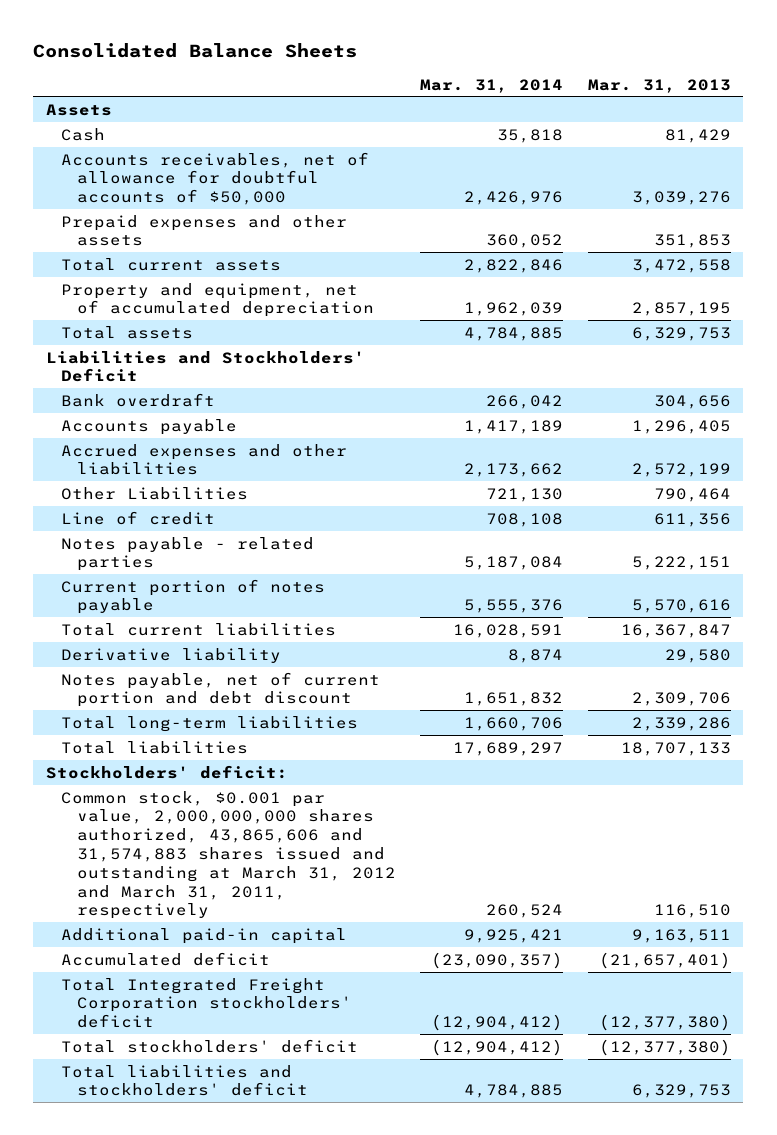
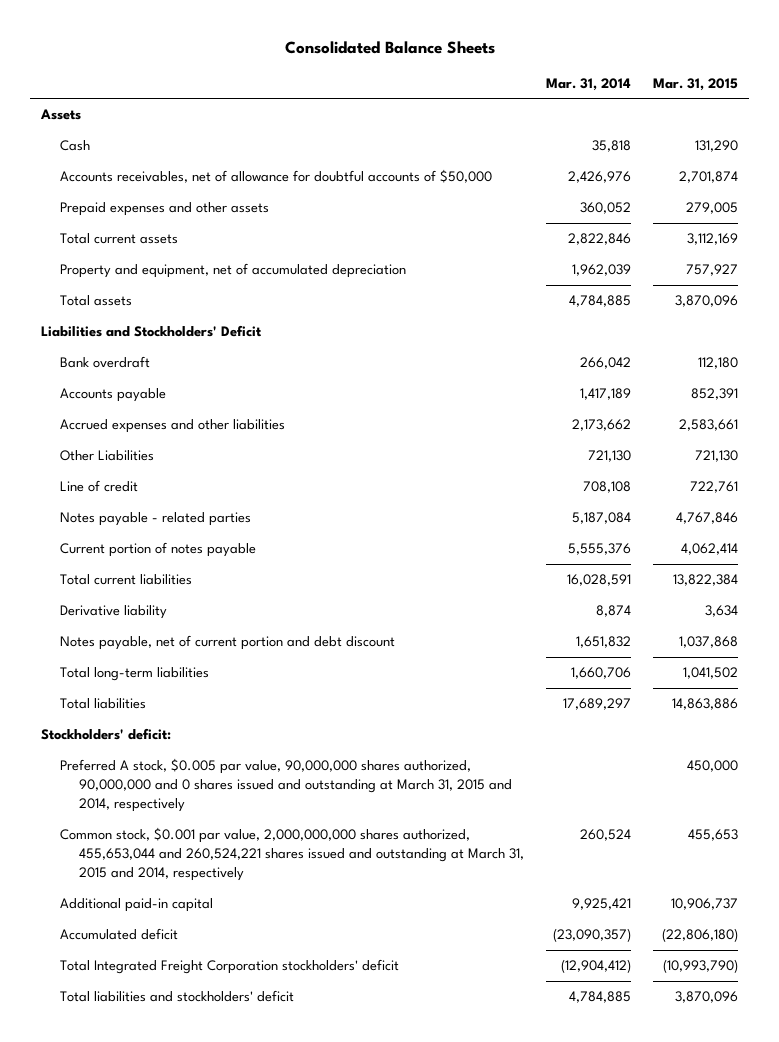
[587,78,731,93] Mar. 31, 2013 -> none
none -> [653,77,739,91] Mar. 31, 2015
none -> [59,758,512,813] Preferred A stock, $0.005 par value, 90,000,000 shares authorized, 90,000,000 and 0 shares issued and outstanding at March 31, 2015 and 2014, respectively
[61,790,396,920] Common stock, $0.001 par value, 2,000,000,000 shares authorized, 43,865,606 and 31,574,883 shares issued and outstanding at March 31, 2012 and March 31, 2011, respectively -> [59,827,524,882] Common stock, $0.001 par value, 2,000,000,000 shares authorized, 455,653,044 and 260,524,221 shares issued and outstanding at March 31, 2015 and 2014, respectively
[61,1038,359,1053] Total stockholders' deficit -> none

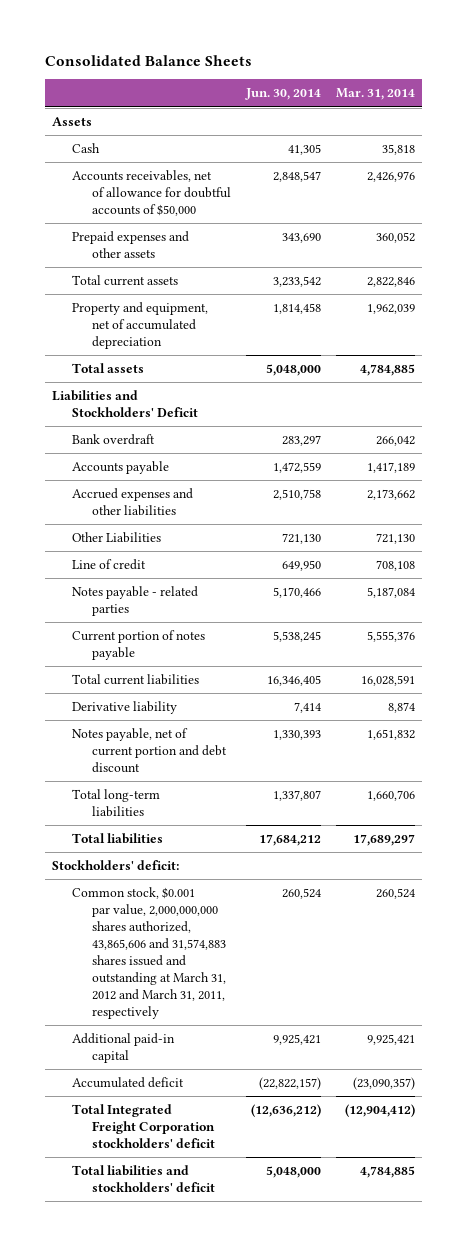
[653,77,739,91] Mar. 31, 2015 -> none
none -> [245,88,322,101] Jun. 30, 2014
[59,758,512,813] Preferred A stock, $0.005 par value, 90,000,000 shares authorized, 90,000,000 and 0 shares issued and outstanding at March 31, 2015 and 2014, respectively -> none
[59,827,524,882] Common stock, $0.001 par value, 2,000,000,000 shares authorized, 455,653,044 and 260,524,221 shares issued and outstanding at March 31, 2015 and 2014, respectively -> [72,886,227,1019] Common stock, $0.001 par value, 2,000,000,000 shares authorized, 43,865,606 and 31,574,883 shares issued and outstanding at March 31, 2012 and March 31, 2011, respectively

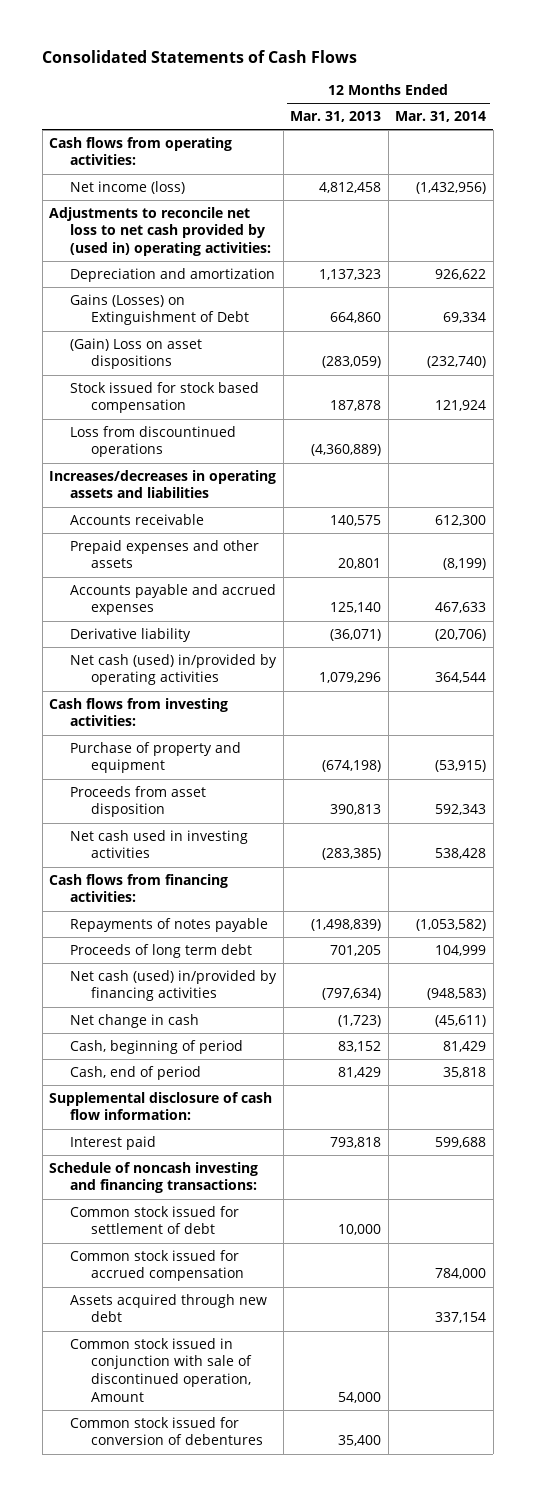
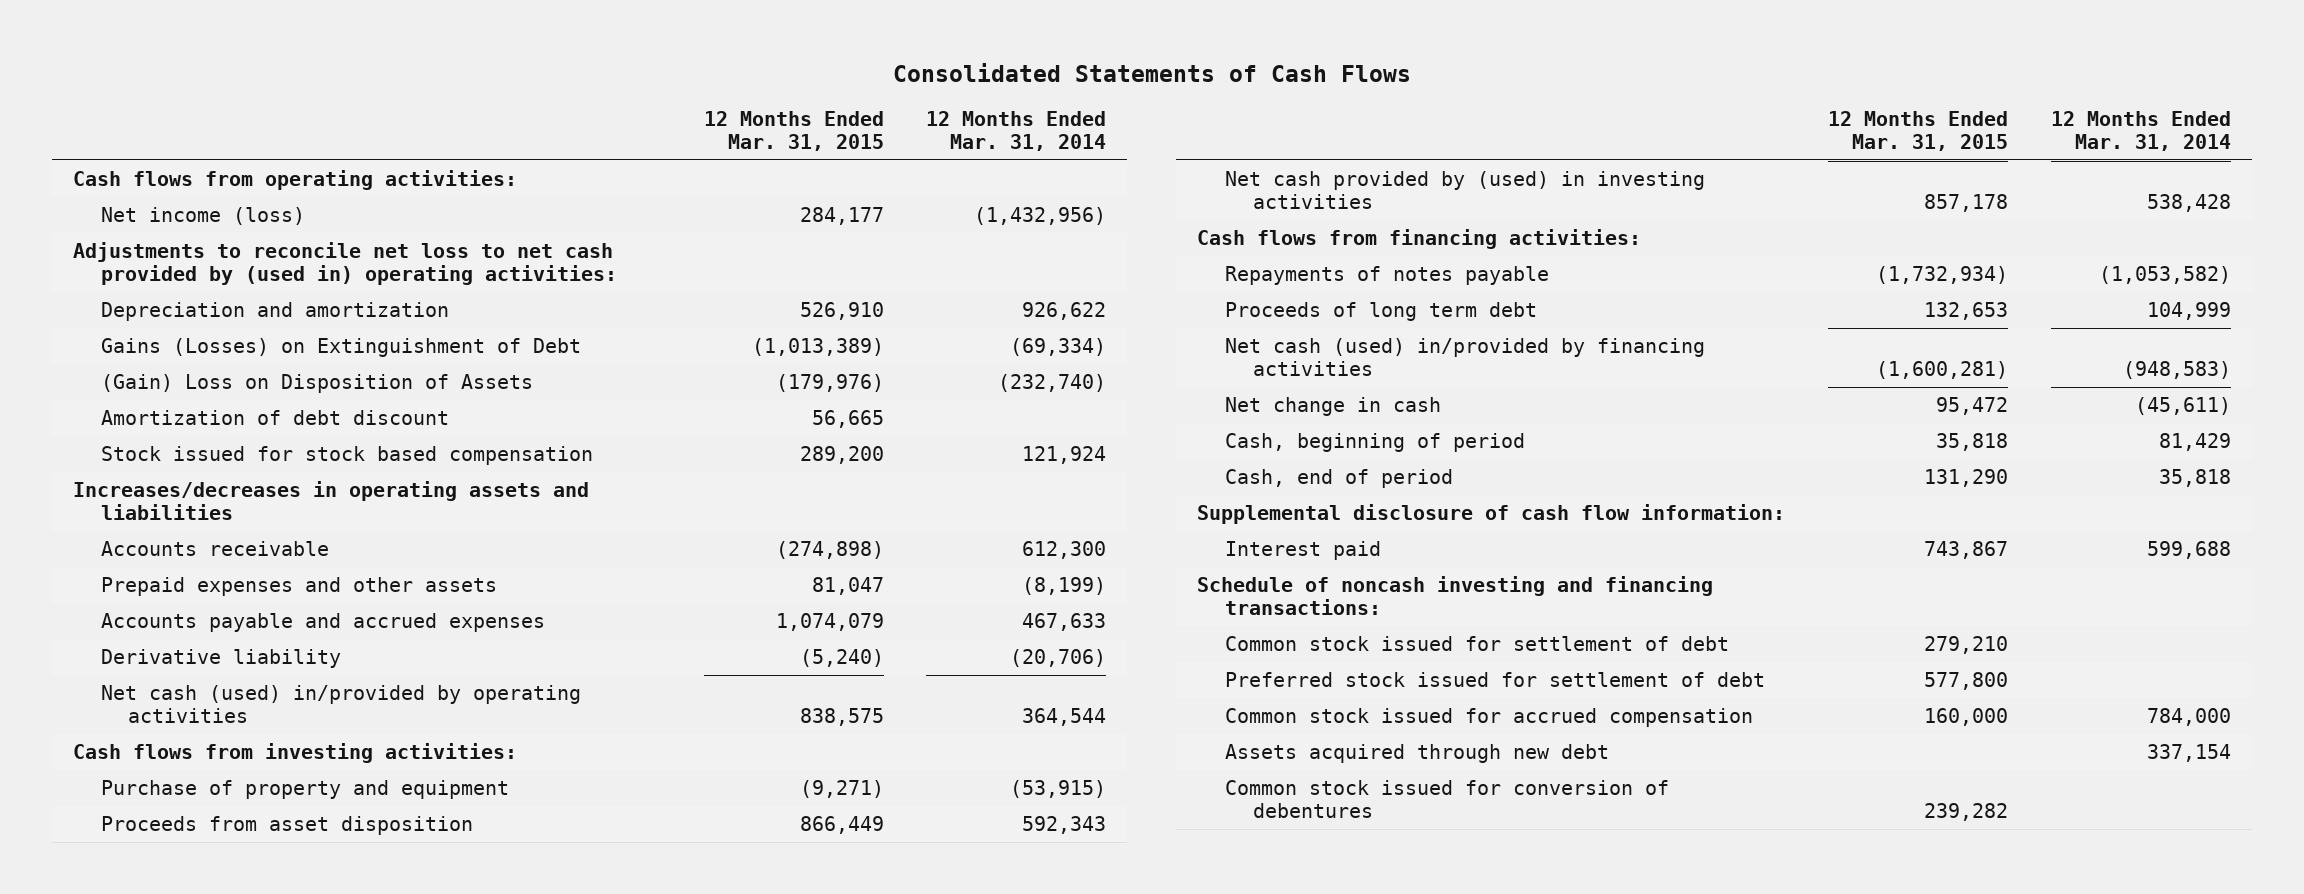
[290,110,382,122] Mar. 31, 2013 -> none
none -> [703,111,884,151] 12 Months Ended Mar. 31, 2015
[443,312,487,324] 69,334 -> [1010,337,1107,356] (69,334)
[70,337,203,370] (Gain) Loss on asset dispositions -> [100,373,533,393] (Gain) Loss on Disposition of Assets
none -> [100,409,449,425] Amortization of debt discount
[70,425,237,458] Loss from discountinued operations -> none
[70,829,249,859] Net cash used in investing activities -> [1225,170,1706,209] Net cash provided by (used) in investing activities
none -> [1225,671,1766,687] Preferred stock issued for settlement of debt
[70,1337,252,1402] Common stock issued in conjunction with sale of discontinued operation, Amount -> none

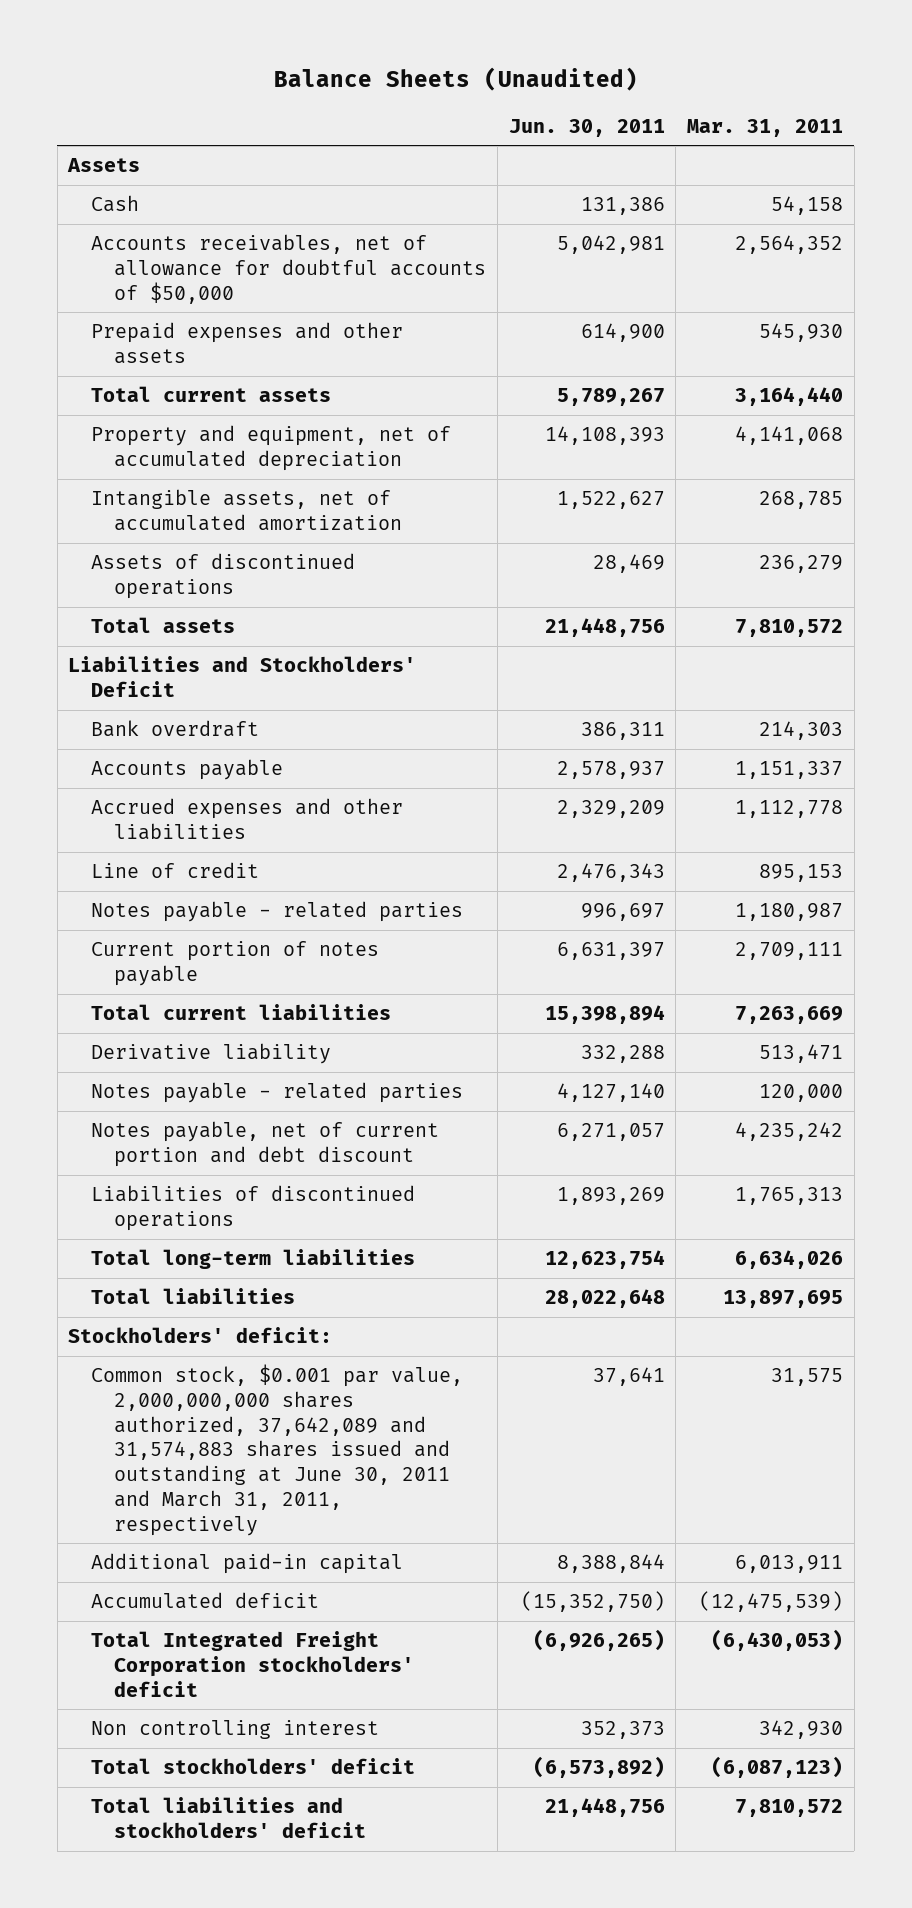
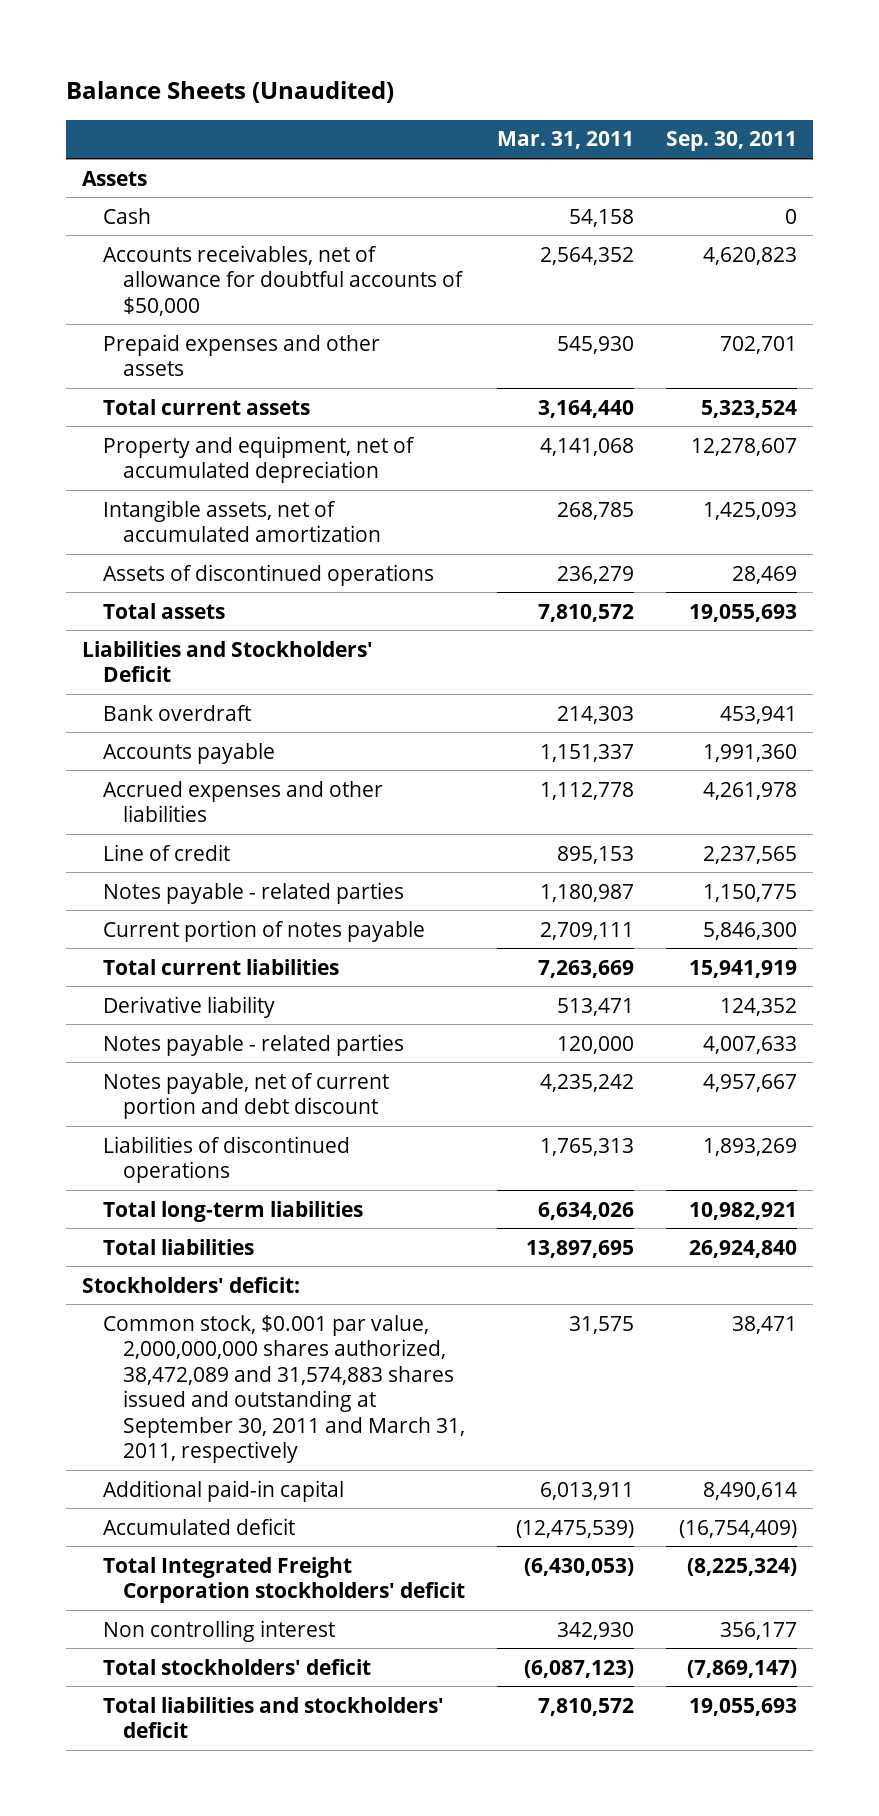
[508,118,665,137] Jun. 30, 2011 -> none
none -> [666,131,798,152] Sep. 30, 2011
[91,1364,464,1536] Common stock, $0.001 par value, 2,000,000,000 shares authorized, 37,642,089 and 31,574,883 shares issued and outstanding at June 30, 2011 and March 31, 2011, respectively -> [102,1314,465,1464] Common stock, $0.001 par value, 2,000,000,000 shares authorized, 38,472,089 and 31,574,883 shares issued and outstanding at September 30, 2011 and March 31, 2011, respectively

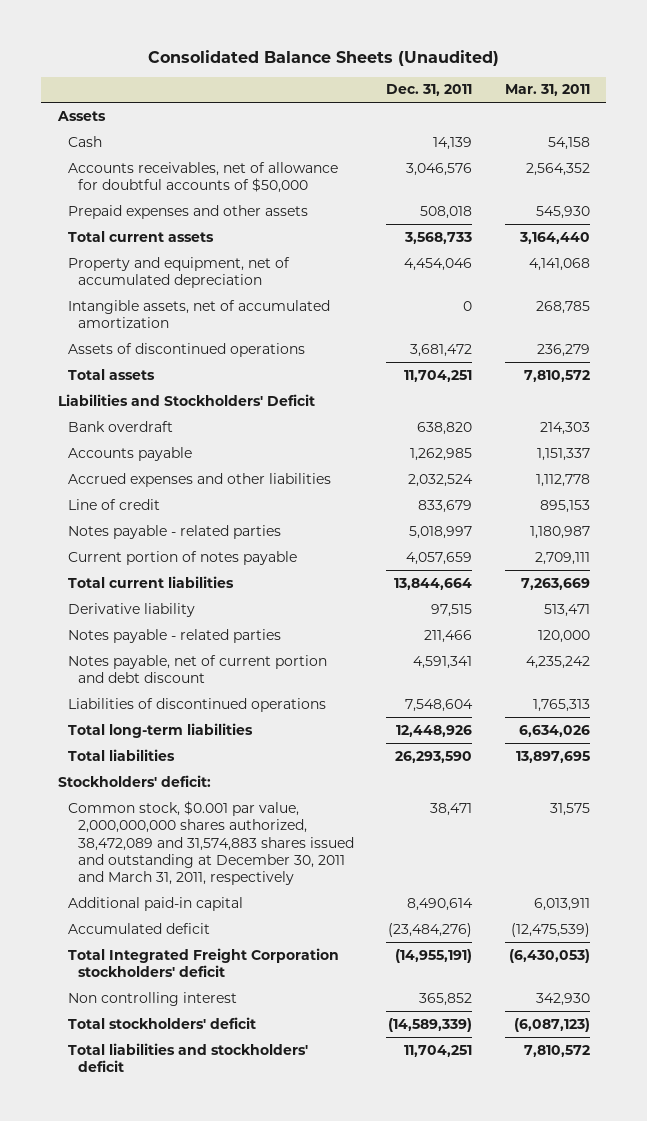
[66,80,395,103] Balance Sheets (Unaudited) -> [147,49,499,66] Consolidated Balance Sheets (Unaudited)
[666,131,798,152] Sep. 30, 2011 -> none
none -> [386,84,473,97] Dec. 31, 2011
[102,1314,465,1464] Common stock, $0.001 par value, 2,000,000,000 shares authorized, 38,472,089 and 31,574,883 shares issued and outstanding at September 30, 2011 and March 31, 2011, respectively -> [67,800,355,886] Common stock, $0.001 par value, 2,000,000,000 shares authorized, 38,472,089 and 31,574,883 shares issued and outstanding at December 30, 2011 and March 31, 2011, respectively

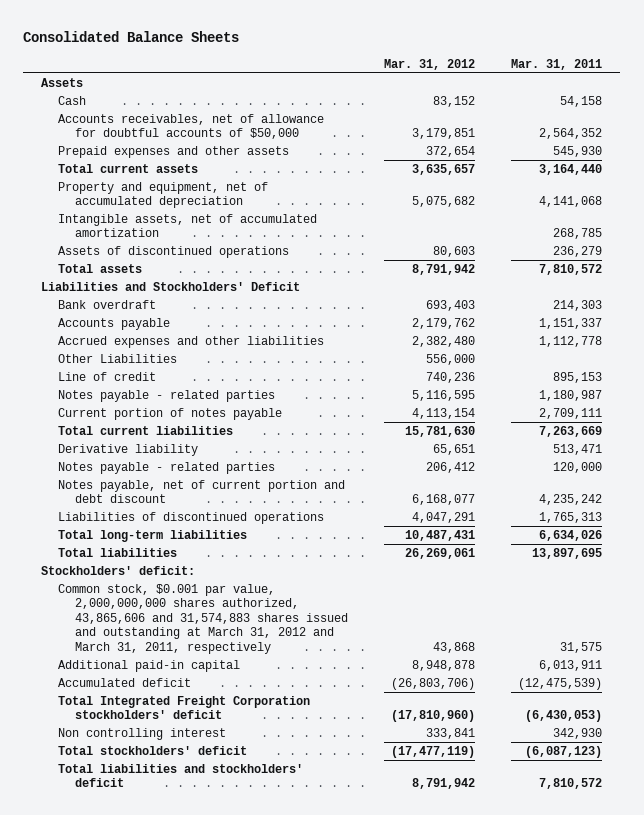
[147,49,499,66] Consolidated Balance Sheets (Unaudited) -> [23,31,240,43] Consolidated Balance Sheets
[386,84,473,97] Dec. 31, 2011 -> none
none -> [384,58,476,70] Mar. 31, 2012
none -> [58,353,178,363] Other Liabilities
[67,800,355,886] Common stock, $0.001 par value, 2,000,000,000 shares authorized, 38,472,089 and 31,574,883 shares issued and outstanding at December 30, 2011 and March 31, 2011, respectively -> [58,583,349,654] Common stock, $0.001 par value, 2,000,000,000 shares authorized, 43,865,606 and 31,574,883 shares issued and outstanding at March 31, 2012 and March 31, 2011, respectively

